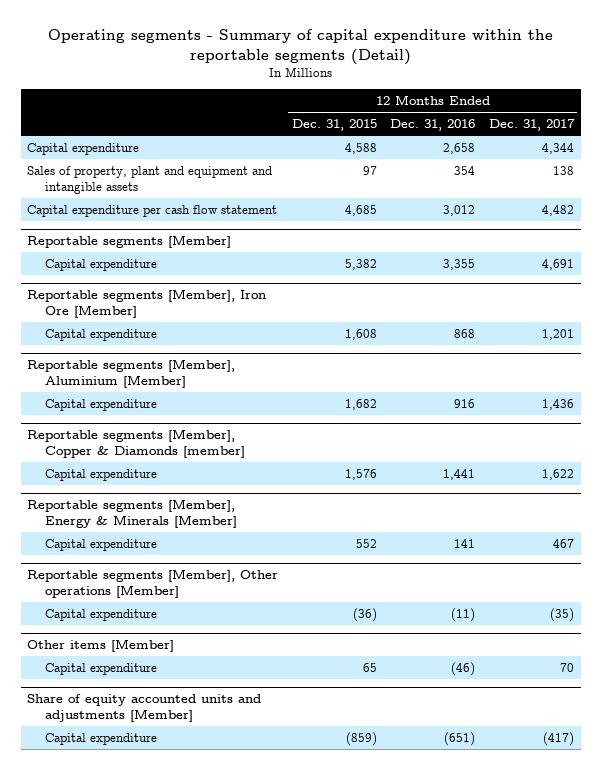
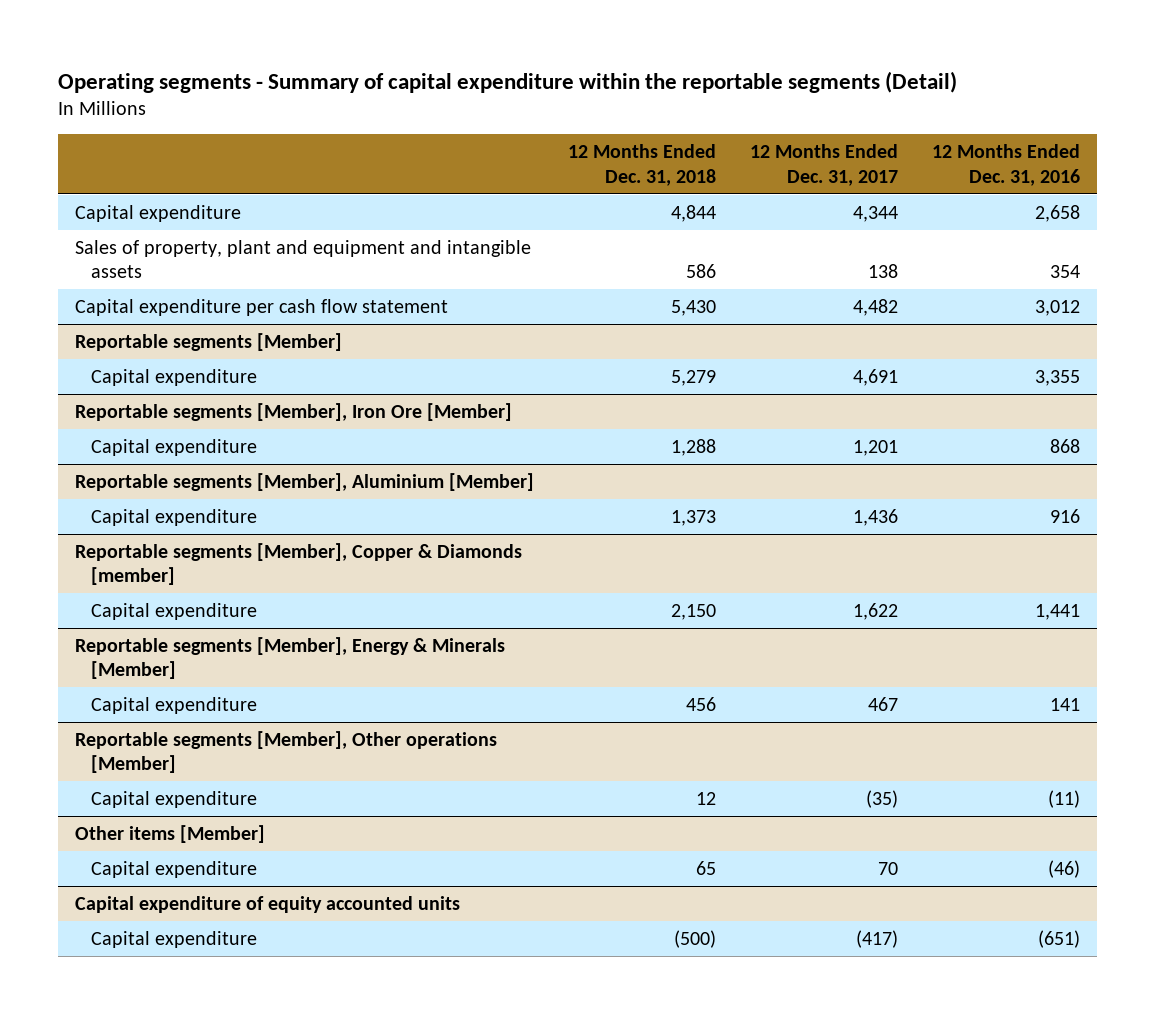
[291,118,377,131] Dec. 31, 2015 -> none
none -> [568,143,717,186] 12 Months Ended Dec. 31, 2018
[27,693,262,723] Share of equity accounted units and adjustments [Member] -> [75,895,461,913] Capital expenditure of equity accounted units

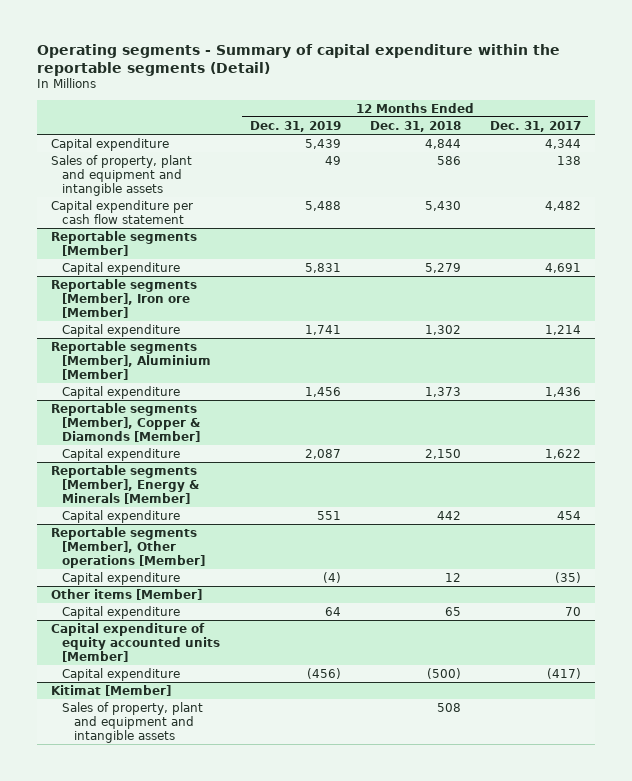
[931,143,1080,186] 12 Months Ended Dec. 31, 2016 -> none
none -> [249,120,341,132] Dec. 31, 2019
[75,402,513,421] Reportable segments [Member], Iron Ore [Member] -> [51,278,198,318] Reportable segments [Member], Iron ore [Member]
[671,438,717,456] 1,288 -> [424,324,461,335] 1,302
[852,439,898,456] 1,201 -> [544,324,581,335] 1,214
[75,542,523,586] Reportable segments [Member], Copper & Diamonds [member] -> [51,402,201,442] Reportable segments [Member], Copper & Diamonds [Member]
[686,696,717,711] 456 -> [436,510,461,520] 442
[867,696,898,711] 467 -> [556,510,581,520] 454
[75,895,461,913] Capital expenditure of equity accounted units -> [51,622,221,662] Capital expenditure of equity accounted units [Member]
none -> [51,684,172,696] Kitimat [Member]
none -> [62,701,204,743] Sales of property, plant and equipment and intangible assets

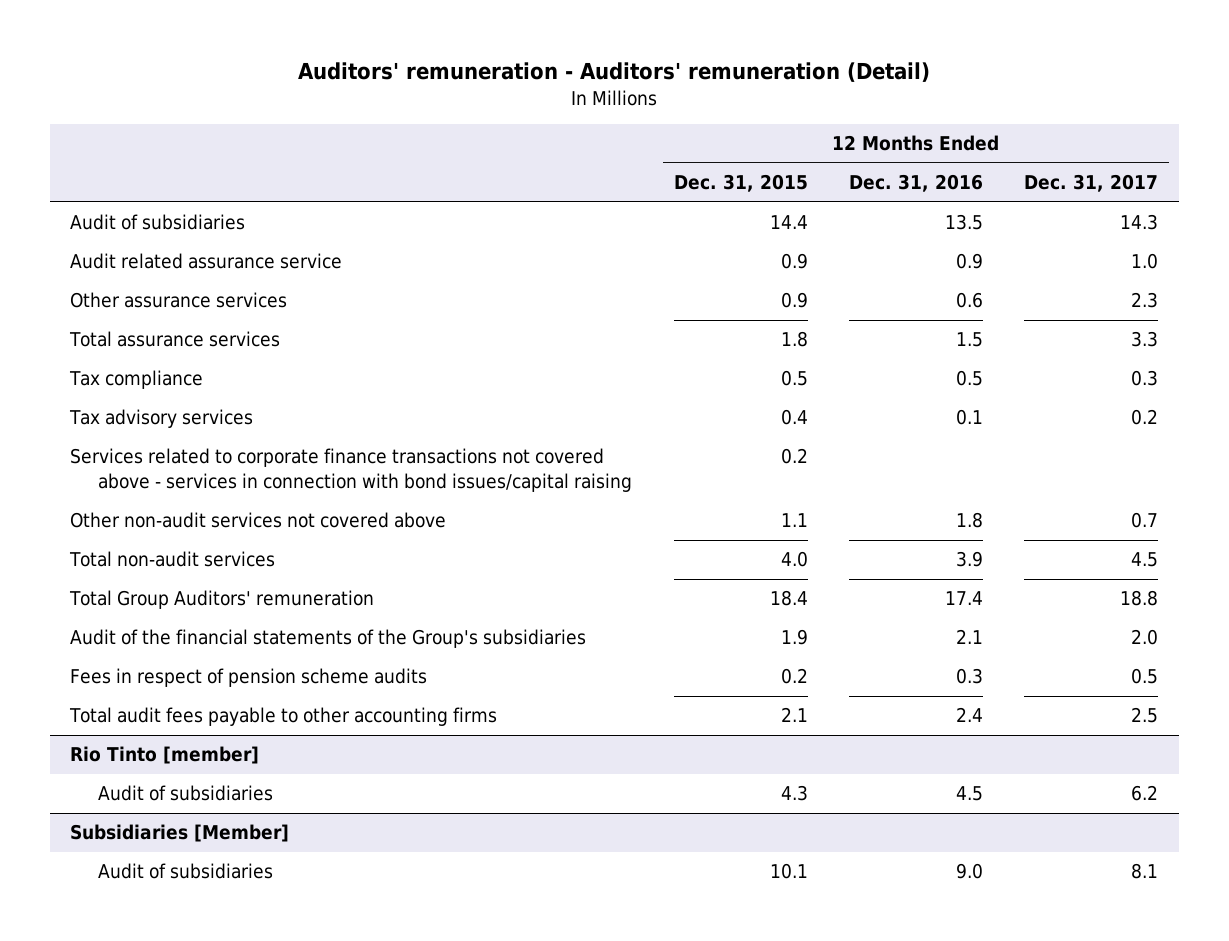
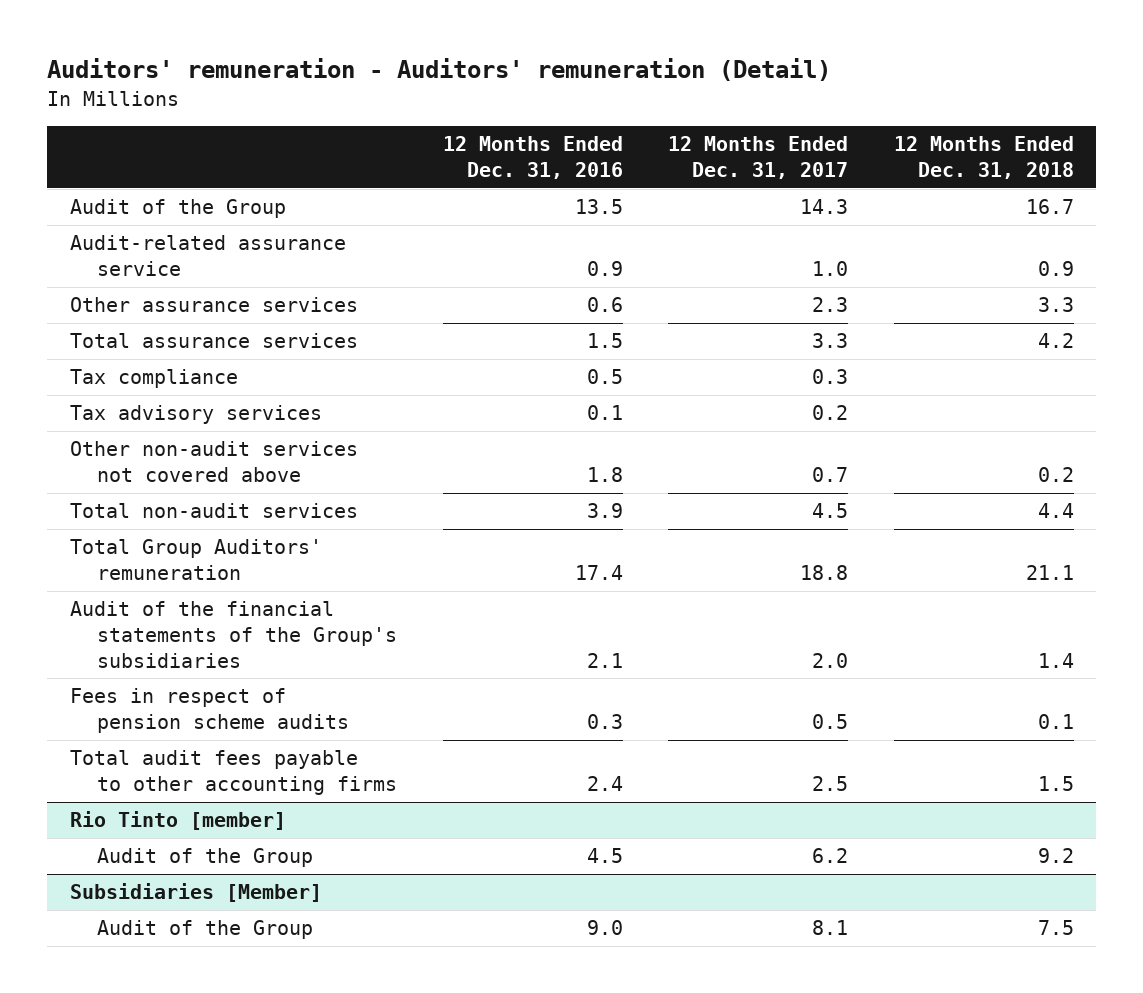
[673,174,808,193] Dec. 31, 2015 -> none
none -> [893,136,1074,180] 12 Months Ended Dec. 31, 2018
[70,214,246,231] Audit of subsidiaries -> [69,199,286,219] Audit of the Group
[70,253,343,270] Audit related assurance service -> [69,235,346,277] Audit-related assurance service
[70,448,633,493] Services related to corporate finance transactions not covered above - services in connection with bond issues/capital raising -> none
[98,785,274,802] Audit of subsidiaries -> [97,848,314,868] Audit of the Group
[98,863,274,880] Audit of subsidiaries -> [97,920,314,940] Audit of the Group

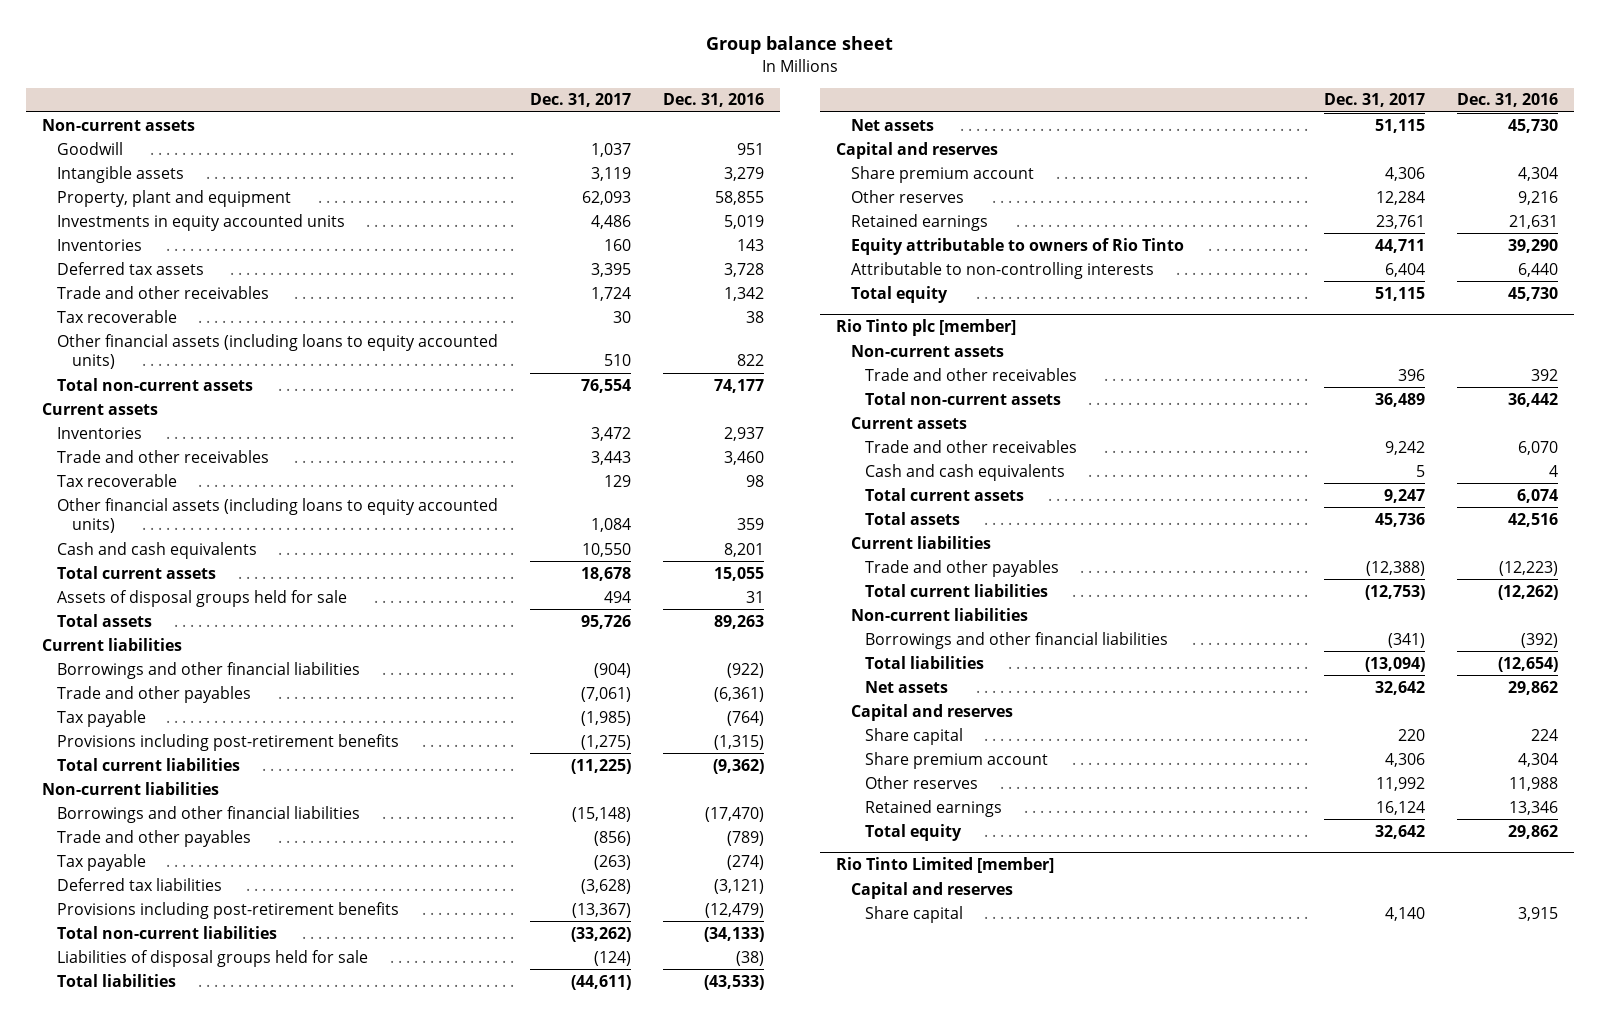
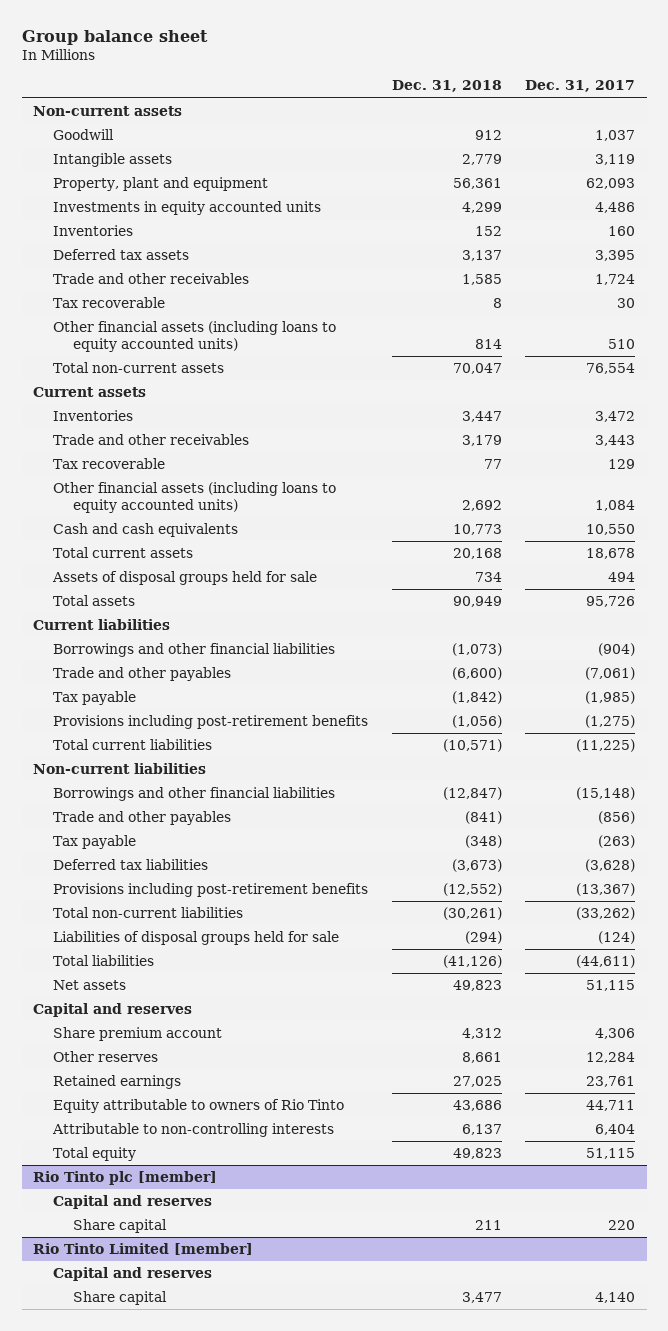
[662,93,764,108] Dec. 31, 2016 -> none
none -> [391,80,502,93] Dec. 31, 2018
[850,344,1004,357] Non-current assets -> none
[865,367,1078,381] Trade and other receivables -> none
[865,391,1062,405] Total non-current assets -> none
[850,416,967,429] Current assets -> none
[865,439,1078,453] Trade and other receivables -> none
[865,463,1066,481] Cash and cash equivalents -> none
[865,487,1025,501] Total current assets -> none
[865,511,961,525] Total assets -> none
[850,535,991,549] Current liabilities -> none
[865,559,1060,577] Trade and other payables -> none
[865,583,1049,597] Total current liabilities -> none
[850,607,1028,621] Non-current liabilities -> none
[865,631,1169,649] Borrowings and other financial liabilities -> none
[865,655,985,669] Total liabilities -> none
[865,680,949,693] Net assets -> none
[865,751,1049,769] Share premium account -> none
[865,775,979,789] Other reserves -> none
[865,799,1003,817] Retained earnings -> none
[865,823,963,841] Total equity -> none

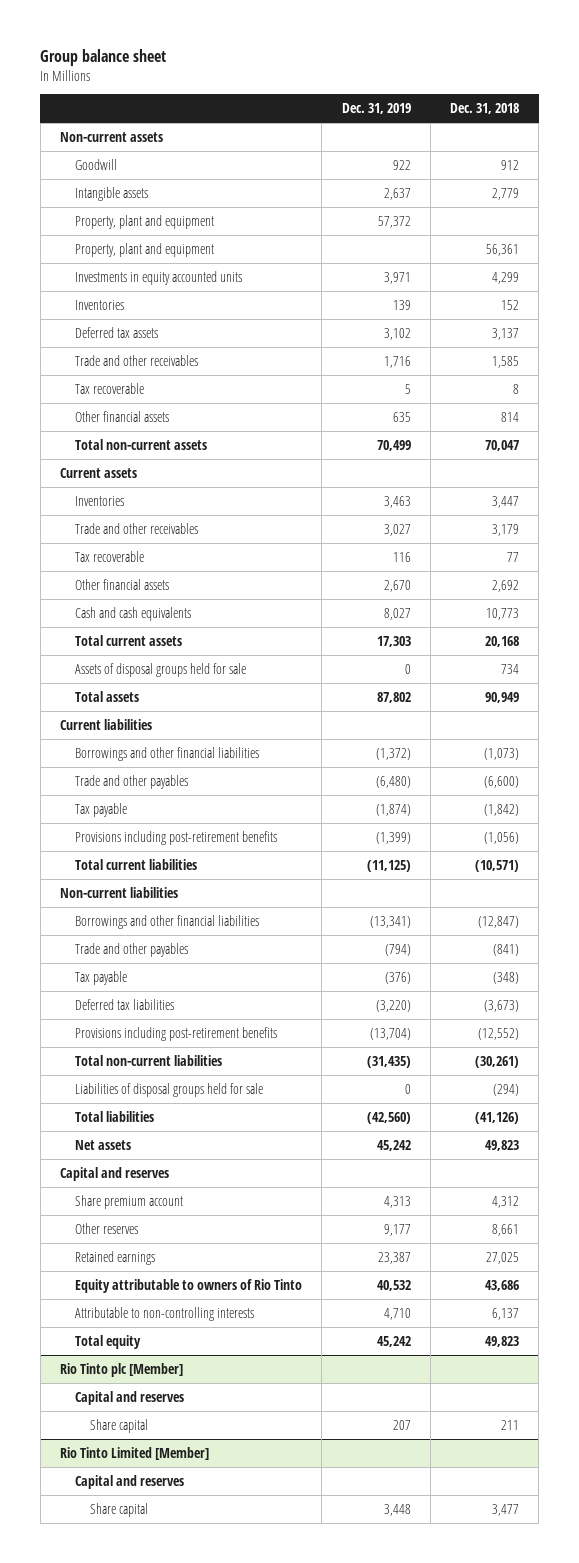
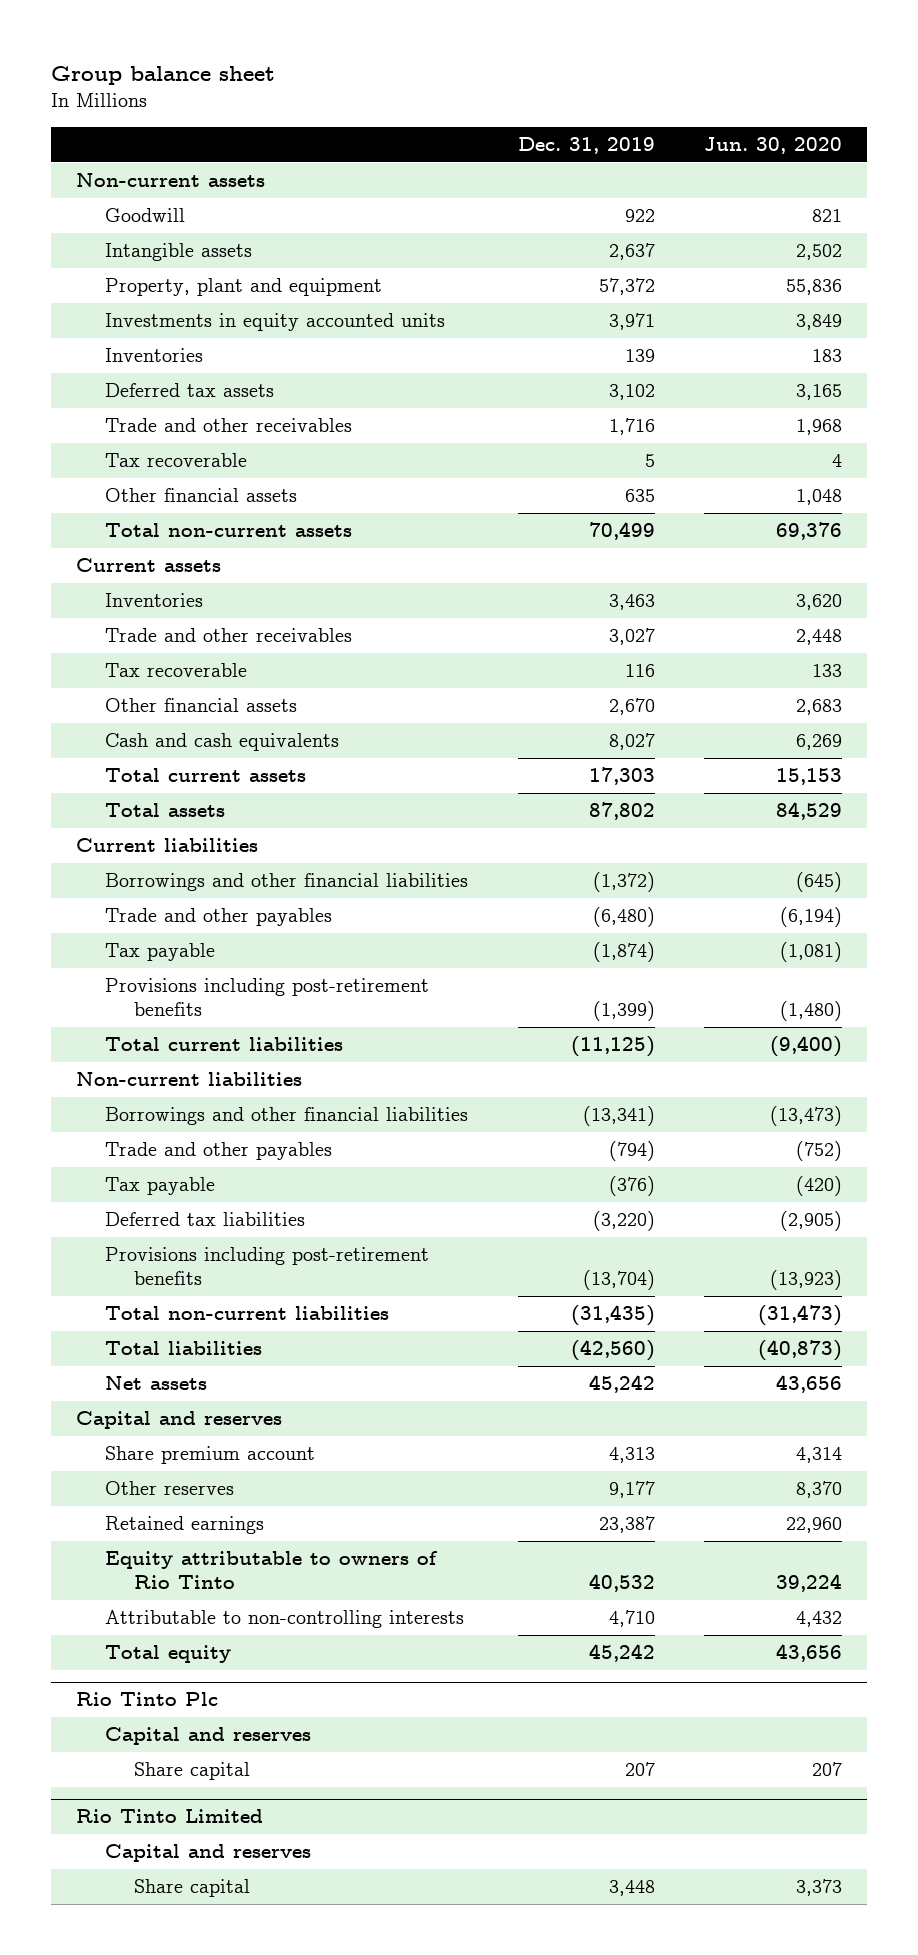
[450,103,520,115] Dec. 31, 2018 -> none
none -> [703,136,842,154] Jun. 30, 2020
[75,242,215,257] Property, plant and equipment -> none
[75,662,247,677] Assets of disposal groups held for sale -> none
[75,1082,264,1097] Liabilities of disposal groups held for sale -> none
[59,1362,183,1377] Rio Tinto plc [Member] -> [76,1692,219,1707] Rio Tinto Plc
[59,1446,209,1460] Rio Tinto Limited [Member] -> [76,1809,264,1824] Rio Tinto Limited

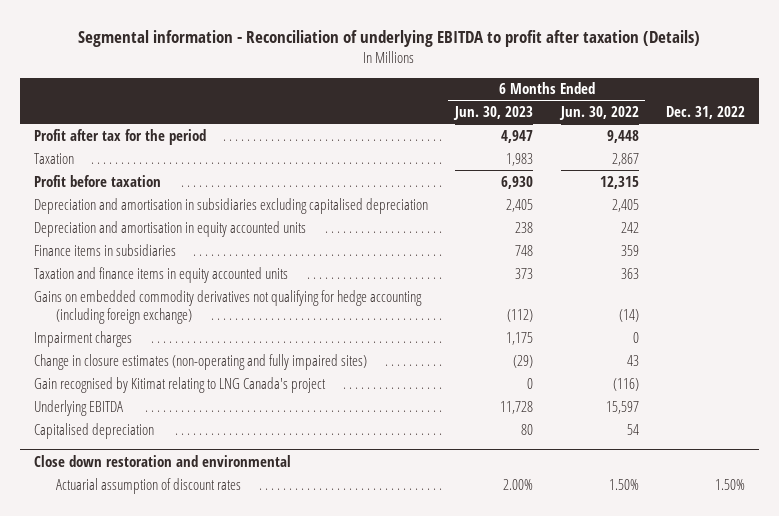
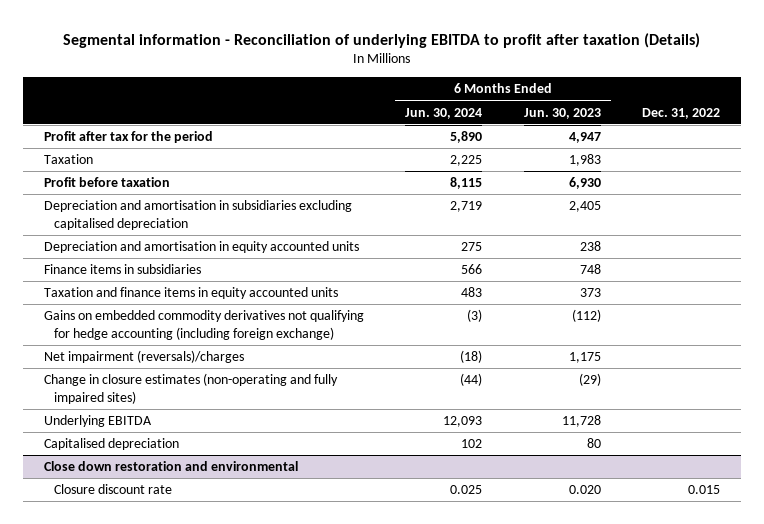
[558,106,639,121] Jun. 30, 2022 -> none
none -> [405,107,483,119] Jun. 30, 2024
[33,330,132,347] Impairment charges -> [43,350,244,364] Net impairment (reversals)/charges
[33,376,326,393] Gain recognised by Kitimat relating to LNG Canada's project -> none
[55,477,241,494] Actuarial assumption of discount rates -> none
none -> [54,484,173,495] Closure discount rate

